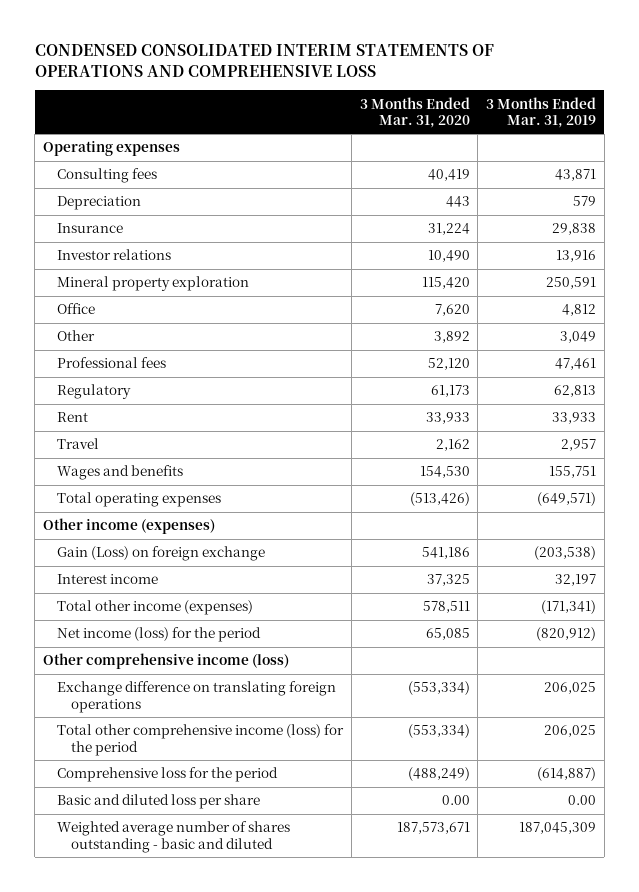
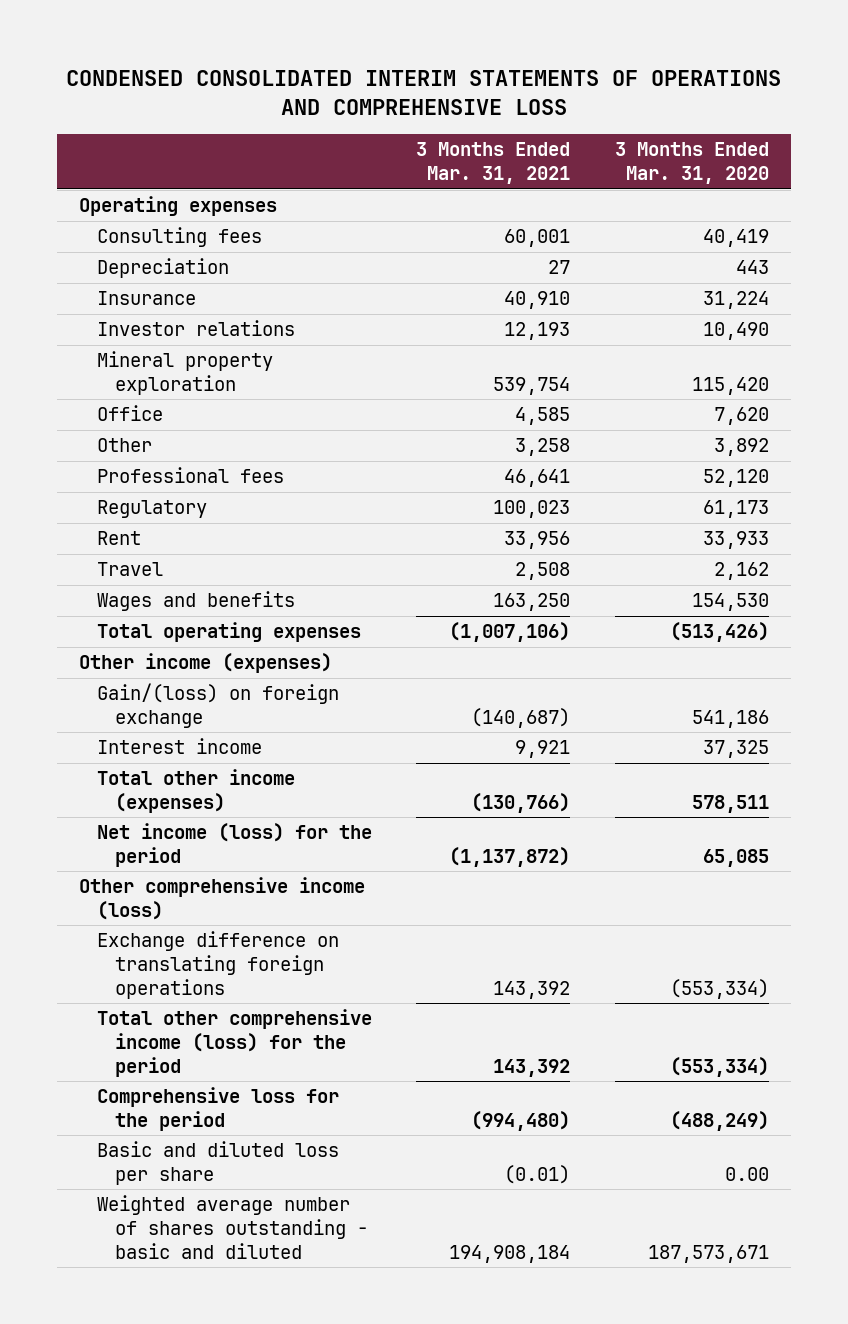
[486,96,597,129] 3 Months Ended Mar. 31, 2019 -> none
none -> [416,142,571,185] 3 Months Ended Mar. 31, 2021
[57,546,266,562] Gain (Loss) on foreign exchange -> [96,683,339,729] Gain/(loss) on foreign exchange

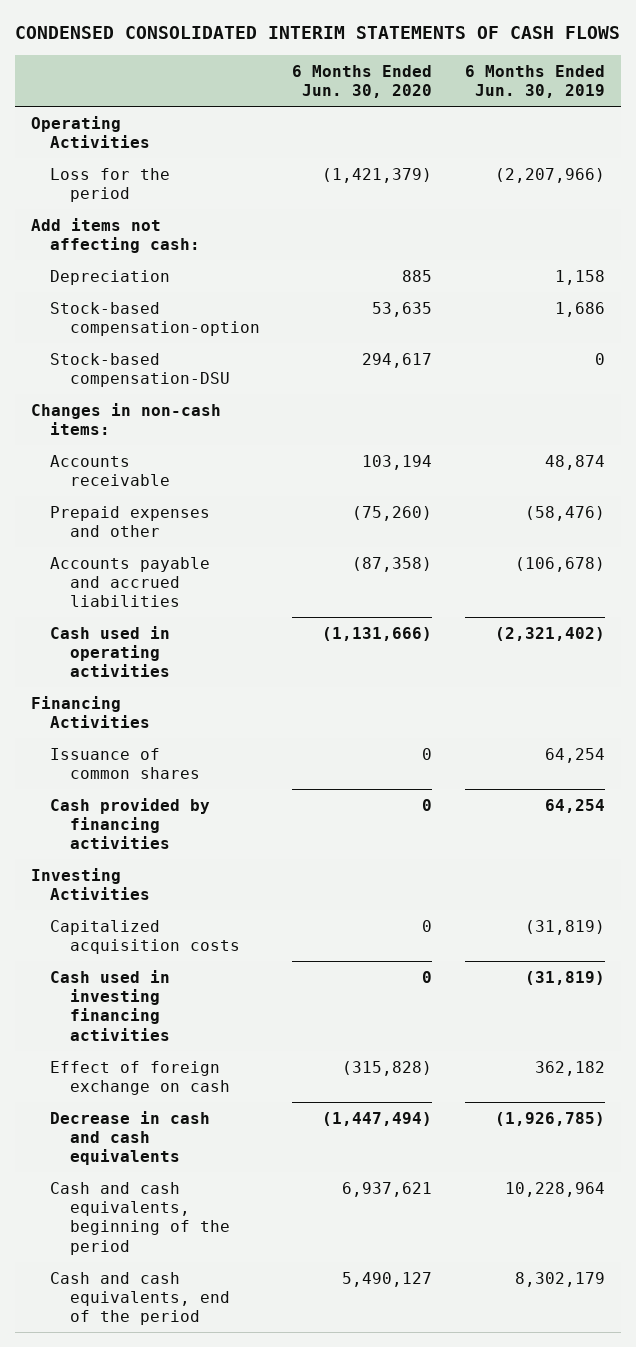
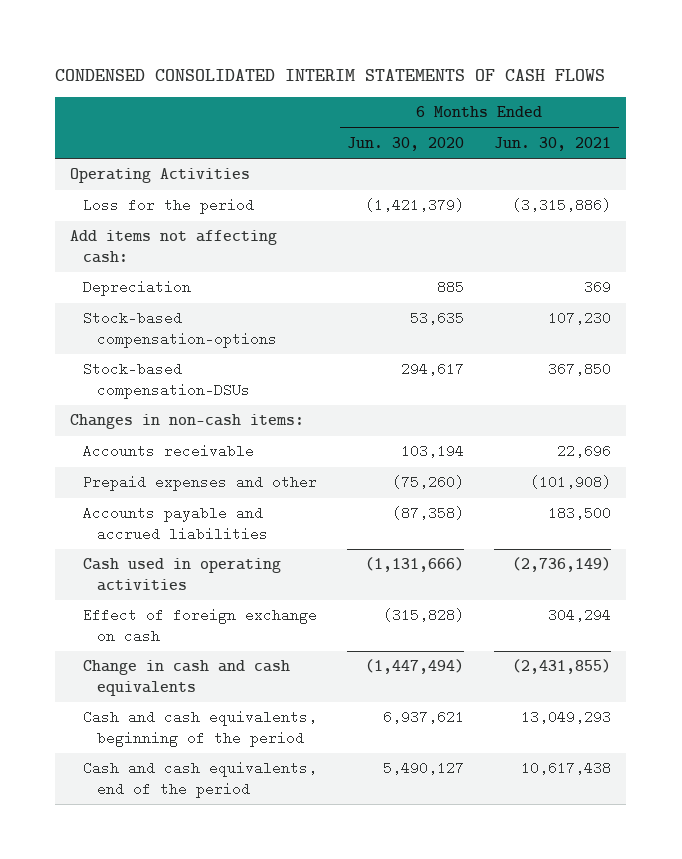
[464,64,605,99] 6 Months Ended Jun. 30, 2019 -> none
none -> [494,136,612,151] Jun. 30, 2021
[50,301,260,336] Stock-based compensation-option -> [83,311,277,349] Stock-based compensation-options
[50,352,230,387] Stock-based compensation-DSU -> [83,362,250,400] Stock-based compensation-DSUs
[31,695,151,728] Financing Activities -> none
[50,747,200,779] Issuance of common shares -> none
[50,797,211,850] Cash provided by financing activities -> none
[31,867,151,900] Investing Activities -> none
[50,919,240,954] Capitalized acquisition costs -> none
[50,969,171,1041] Cash used in investing financing activities -> none
[50,1110,211,1166] Decrease in cash and cash equivalents -> [83,660,291,697] Change in cash and cash equivalents

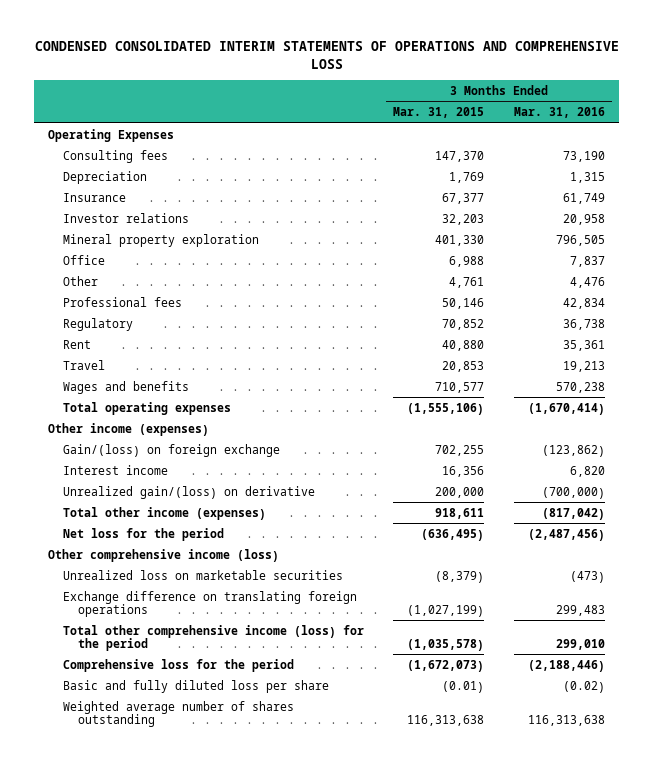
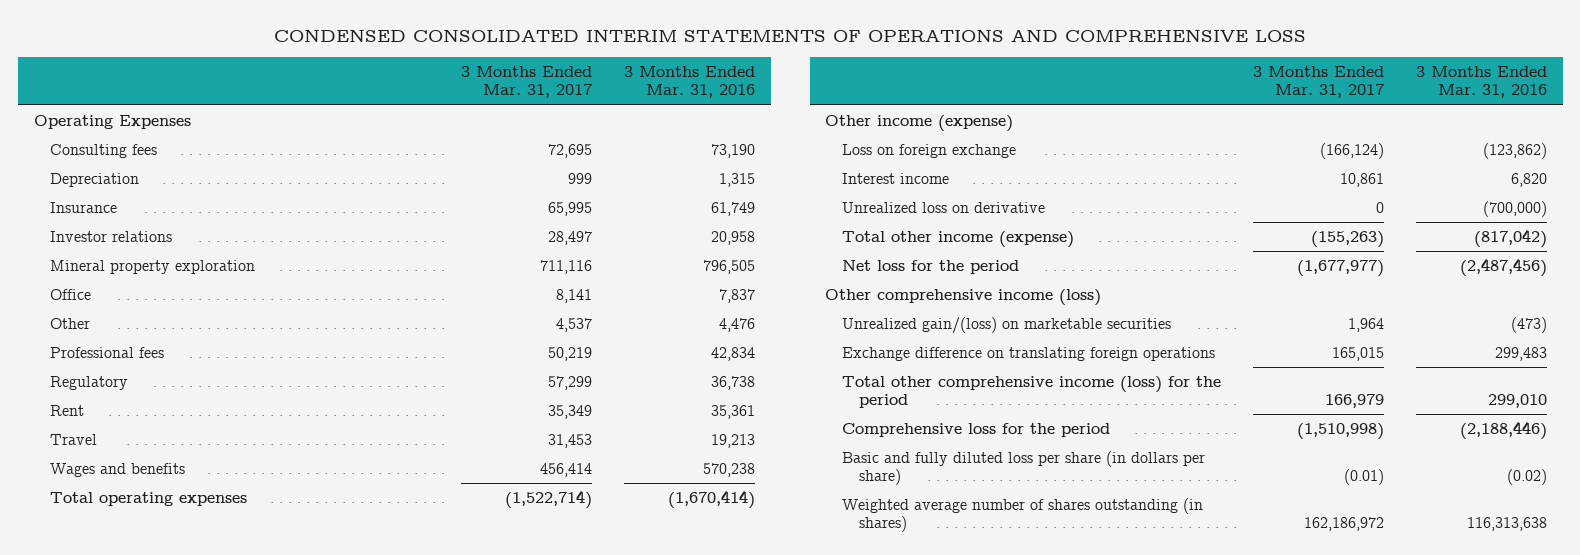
[393,107,485,119] Mar. 31, 2015 -> none
none -> [461,66,593,99] 3 Months Ended Mar. 31, 2017
[48,422,210,436] Other income (expenses) -> [825,114,1014,132] Other income (expense)
[63,443,281,457] Gain/(loss) on foreign exchange -> [842,143,1017,158] Loss on foreign exchange
[63,485,316,499] Unrealized gain/(loss) on derivative -> [842,201,1046,213] Unrealized loss on derivative
[63,506,267,520] Total other income (expenses) -> [842,230,1075,248] Total other income (expense)
[63,569,344,580] Unrealized loss on marketable securities -> [842,316,1172,334] Unrealized gain/(loss) on marketable securities
[63,679,330,693] Basic and fully diluted loss per share -> [842,450,1206,486] Basic and fully diluted loss per share (in dollars per share)
[63,700,295,727] Weighted average number of shares outstanding -> [842,497,1204,533] Weighted average number of shares outstanding (in shares)

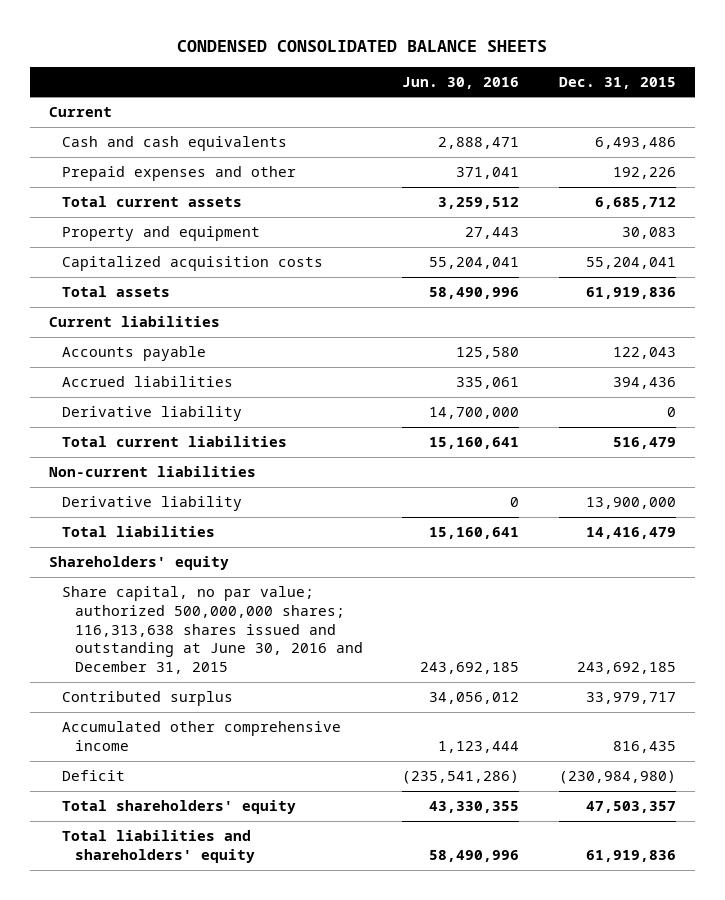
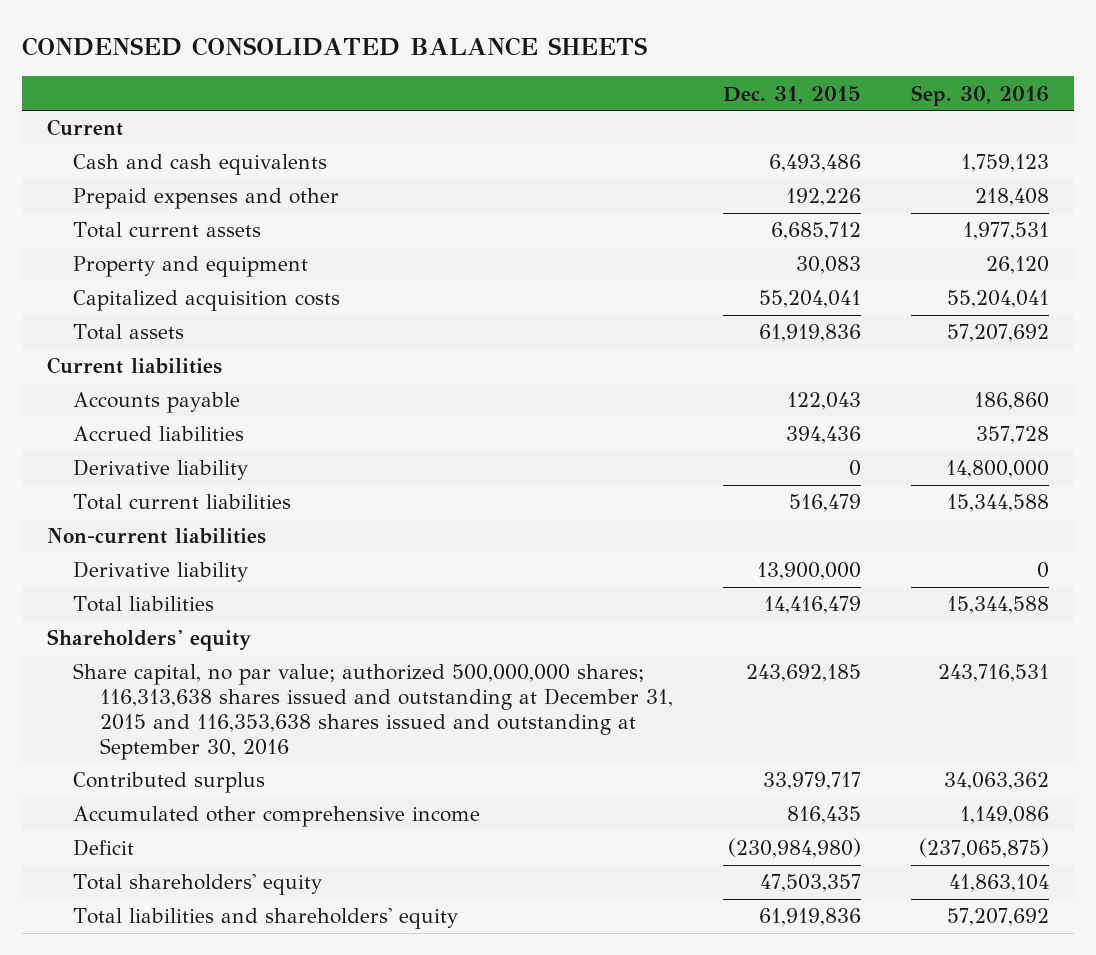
[402,76,520,89] Jun. 30, 2016 -> none
none -> [910,84,1049,106] Sep. 30, 2016
[62,586,364,675] Share capital, no par value; authorized 500,000,000 shares; 116,313,638 shares issued and outstanding at June 30, 2016 and December 31, 2015 -> [73,663,673,760] Share capital, no par value; authorized 500,000,000 shares; 116,313,638 shares issued and outstanding at December 31, 2015 and 116,353,638 shares issued and outstanding at September 30, 2016

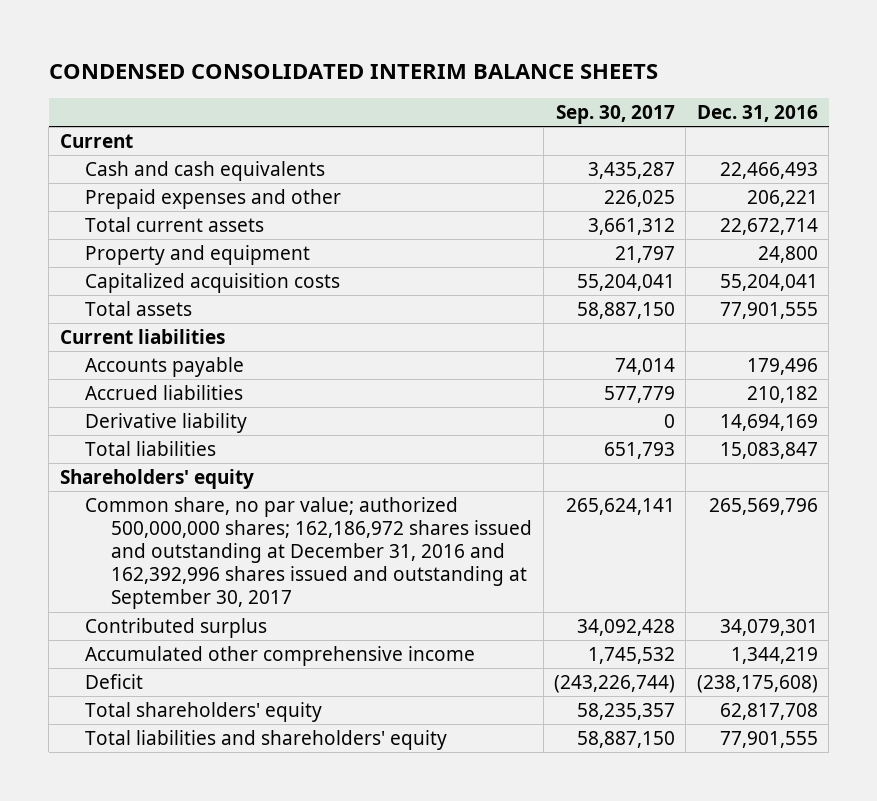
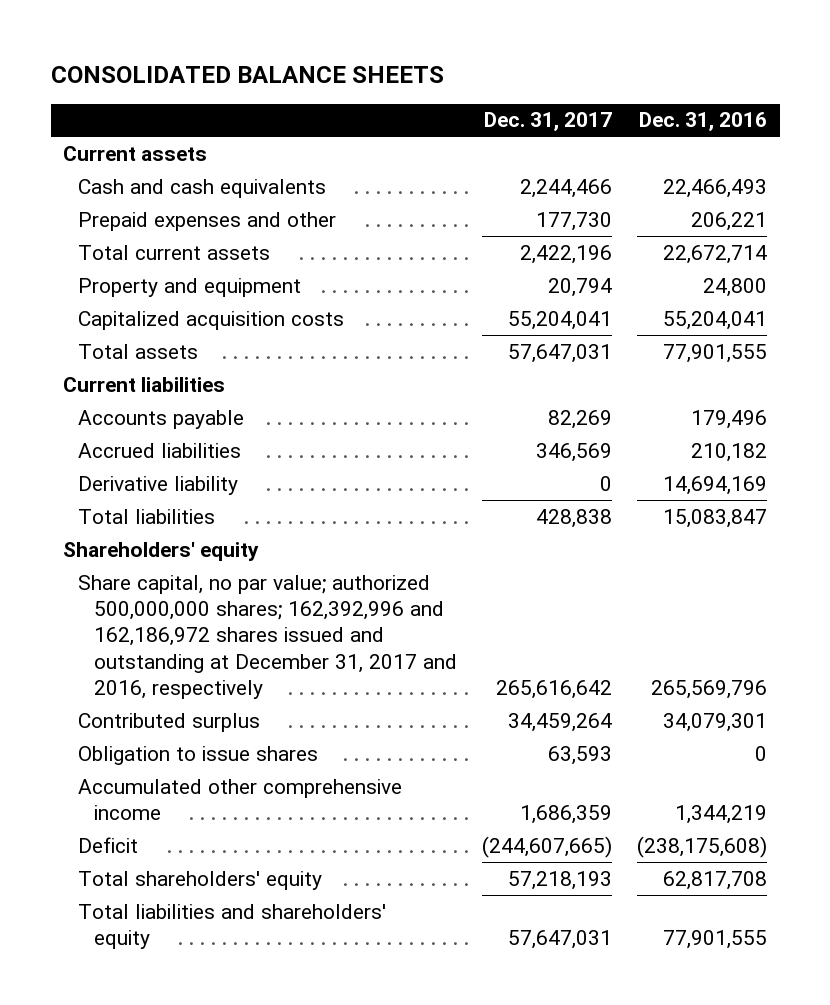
[48,63,658,79] CONDENSED CONSOLIDATED INTERIM BALANCE SHEETS -> [50,65,444,83] CONSOLIDATED BALANCE SHEETS
[556,104,676,124] Sep. 30, 2017 -> none
none -> [483,112,612,132] Dec. 31, 2017
[59,134,133,149] Current -> [63,145,208,161] Current assets
[85,497,533,610] Common share, no par value; authorized 500,000,000 shares; 162,186,972 shares issued and outstanding at December 31, 2016 and 162,392,996 shares issued and outstanding at September 30, 2017 -> [78,574,457,700] Share capital, no par value; authorized 500,000,000 shares; 162,392,996 and 162,186,972 shares issued and outstanding at December 31, 2017 and 2016, respectively
none -> [78,745,319,765] Obligation to issue shares

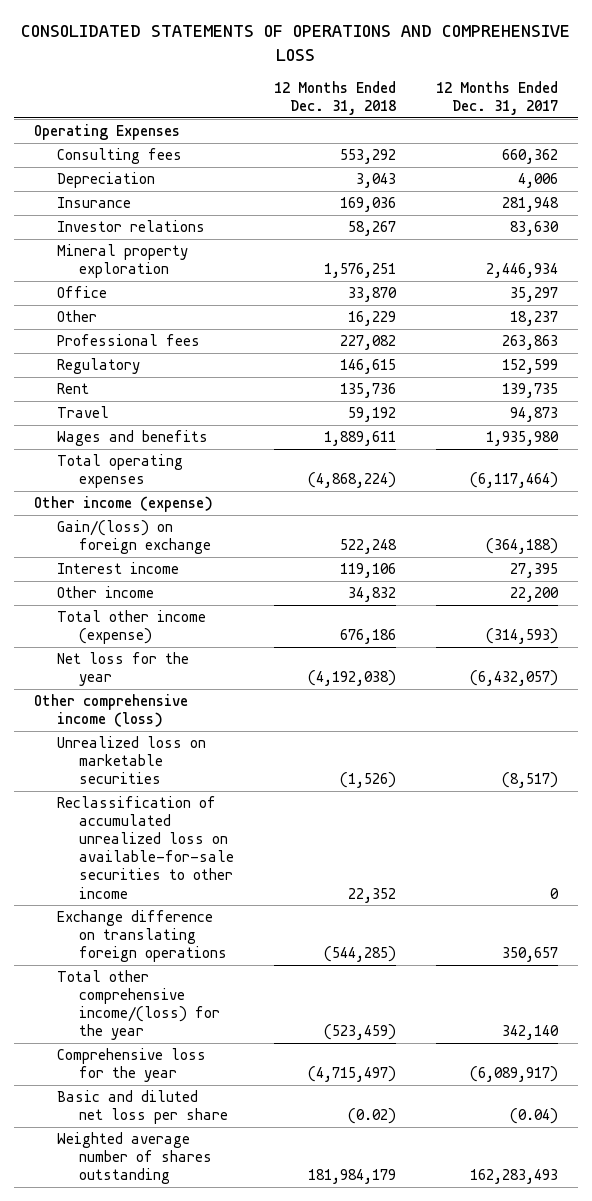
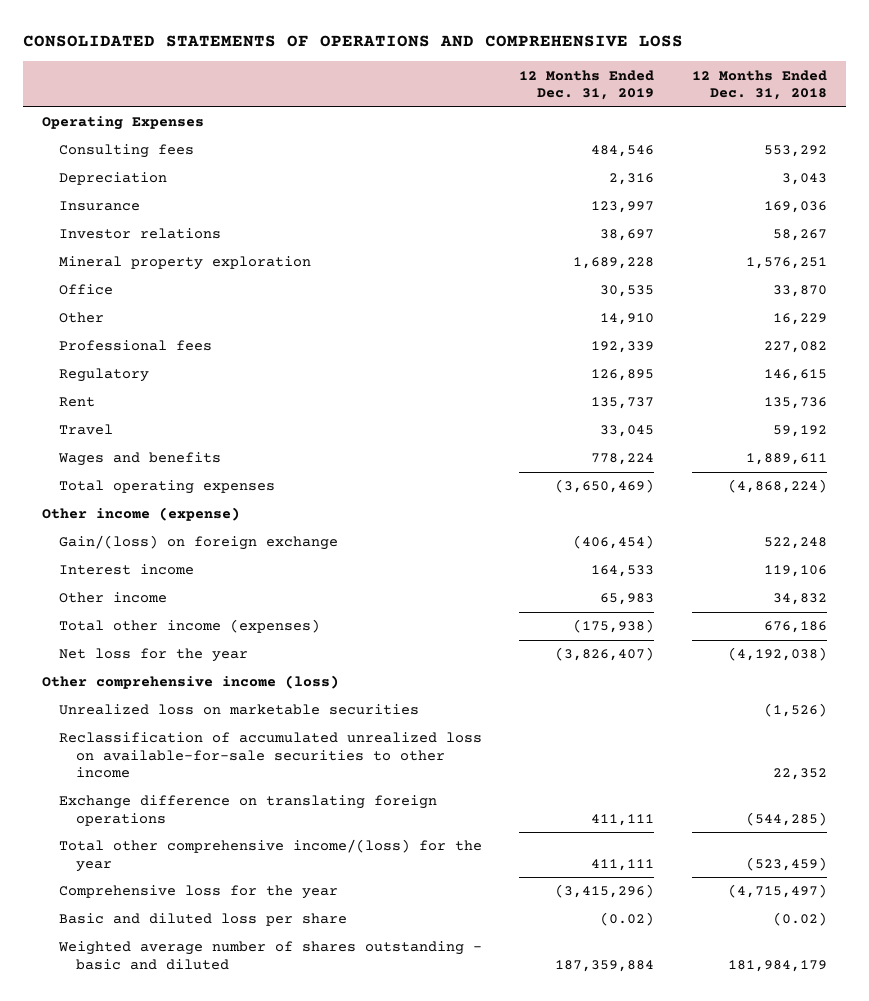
[436,81,559,116] 12 Months Ended Dec. 31, 2017 -> none
none -> [519,69,655,101] 12 Months Ended Dec. 31, 2019
[56,610,206,645] Total other income (expense) -> [58,619,320,634] Total other income (expenses)
[56,1090,229,1125] Basic and diluted net loss per share -> [58,913,347,927] Basic and diluted loss per share
[56,1132,213,1185] Weighted average number of shares outstanding -> [57,941,482,970] Weighted average number of shares outstanding - basic and diluted

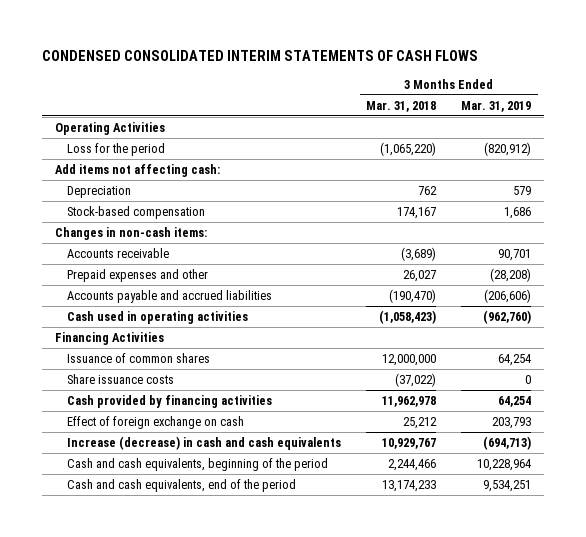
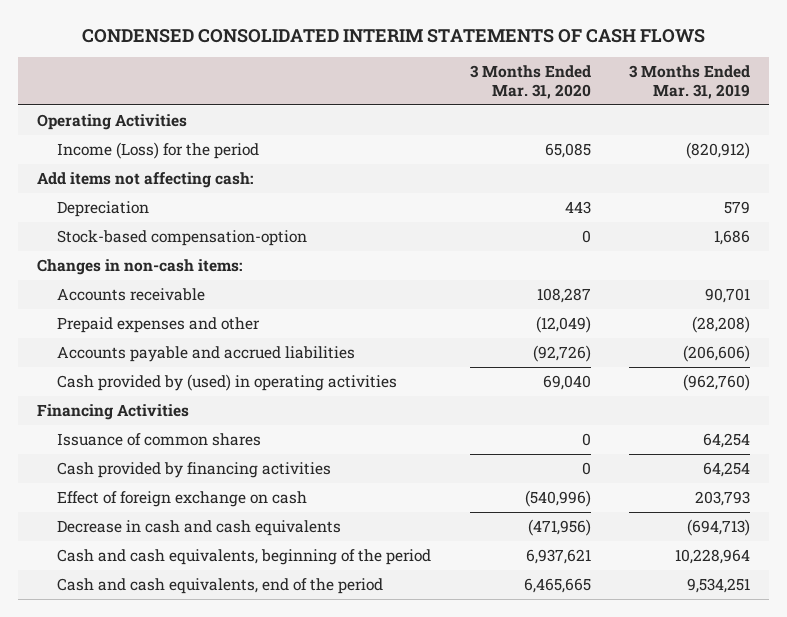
[366,100,437,112] Mar. 31, 2018 -> none
none -> [469,65,591,99] 3 Months Ended Mar. 31, 2020
[66,142,165,156] Loss for the period -> [57,142,260,160] Income (Loss) for the period
[66,205,205,219] Stock-based compensation -> [57,230,308,247] Stock-based compensation-option
[66,310,248,324] Cash used in operating activities -> [57,374,398,392] Cash provided by (used) in operating activities
[66,373,174,384] Share issuance costs -> none
[66,435,341,450] Increase (decrease) in cash and cash equivalents -> [57,520,342,537] Decrease in cash and cash equivalents

